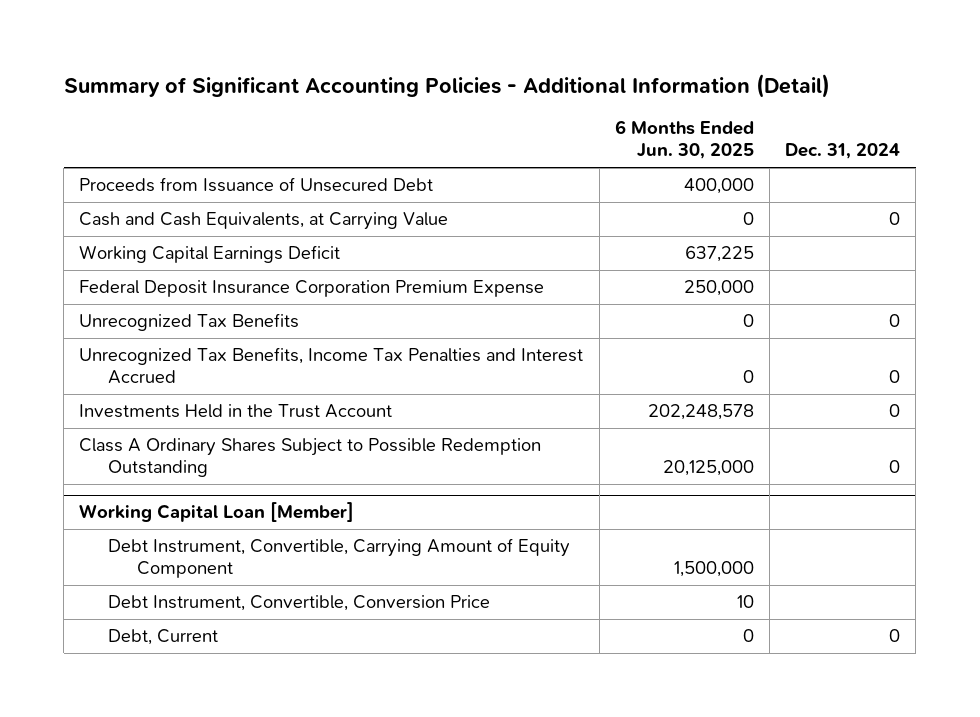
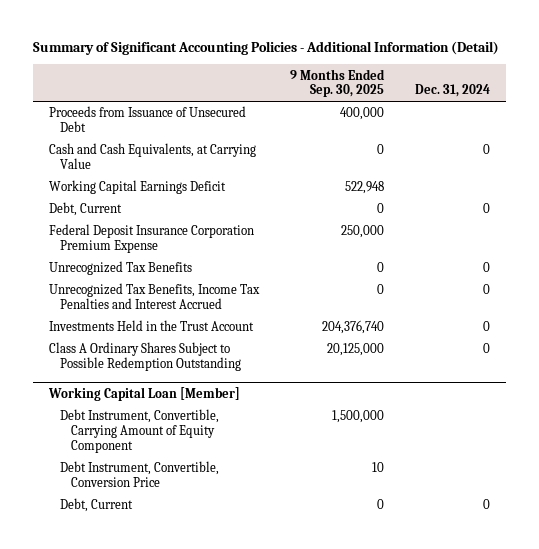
[614,120,754,160] 6 Months Ended Jun. 30, 2025 -> none
none -> [290,68,386,98] 9 Months Ended Sep. 30, 2025
none -> [48,202,122,217] Debt, Current

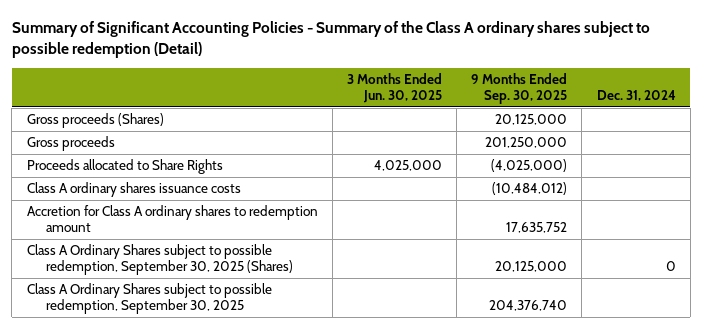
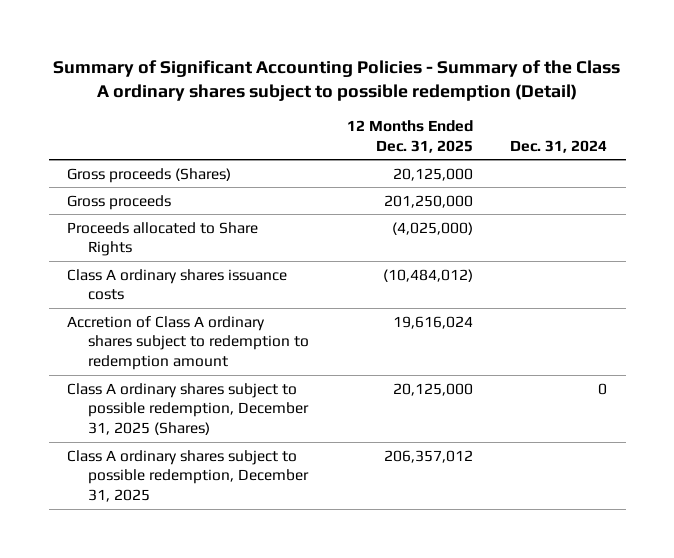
[346,72,442,104] 3 Months Ended Jun. 30, 2025 -> none
[471,72,568,105] 9 Months Ended Sep. 30, 2025 -> none
none -> [346,120,473,153] 12 Months Ended Dec. 31, 2025
[26,205,318,233] Accretion for Class A ordinary shares to redemption amount -> [67,315,310,370] Accretion of Class A ordinary shares subject to redemption to redemption amount
[26,244,294,276] Class A Ordinary Shares subject to possible redemption, September 30, 2025 (Shares) -> [67,382,310,435] Class A ordinary shares subject to possible redemption, December 31, 2025 (Shares)
[26,283,272,315] Class A Ordinary Shares subject to possible redemption, September 30, 2025 -> [67,449,310,502] Class A ordinary shares subject to possible redemption, December 31, 2025

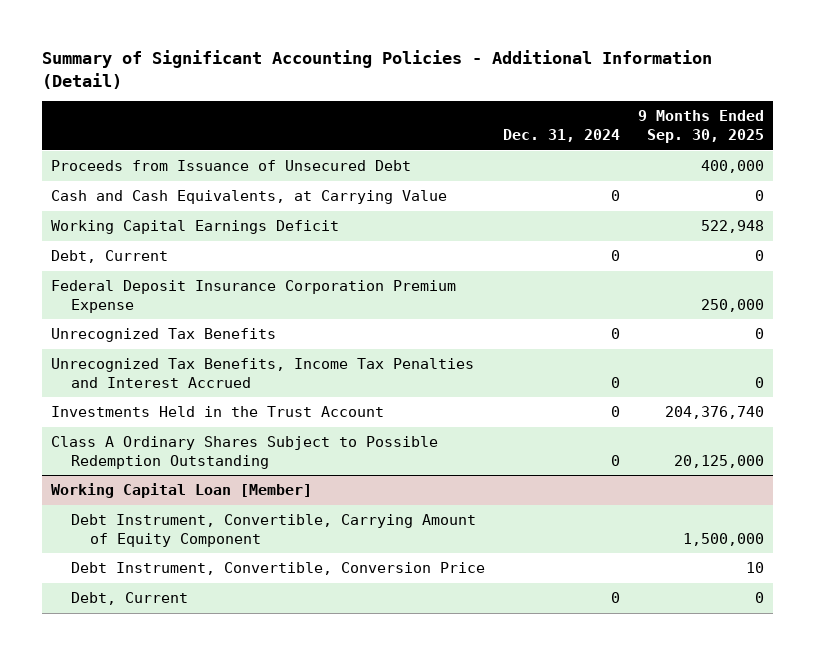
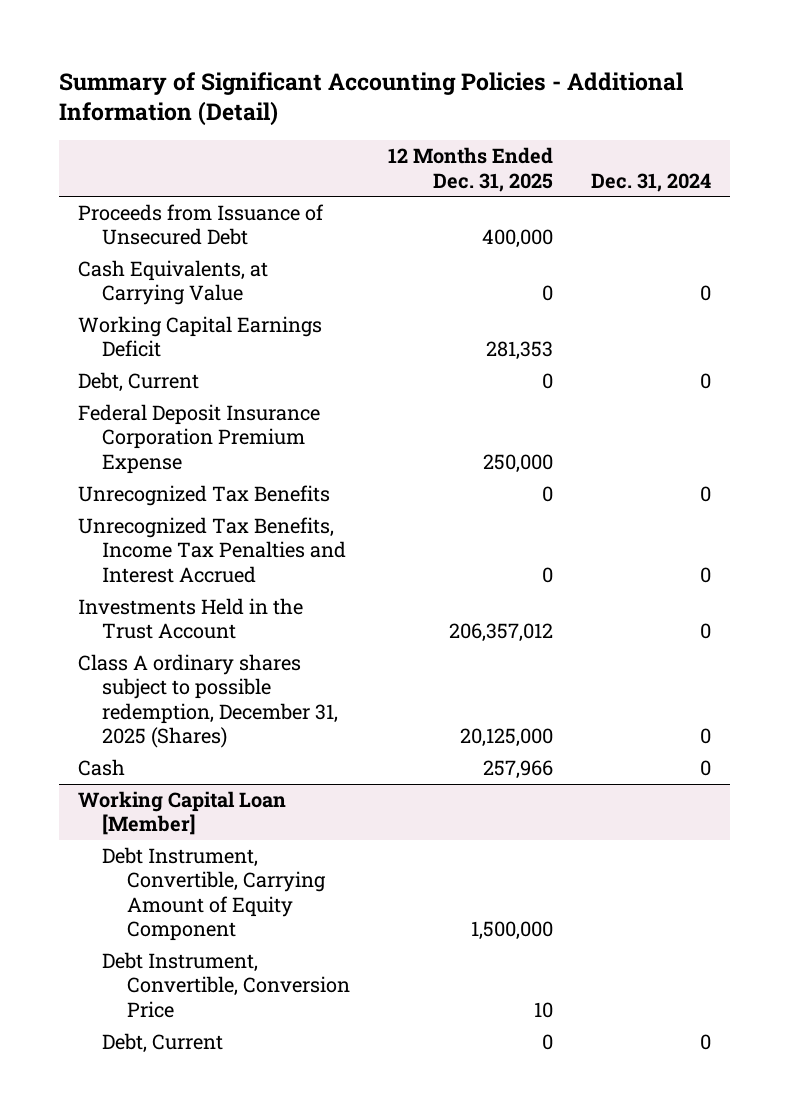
[637,110,764,143] 9 Months Ended Sep. 30, 2025 -> none
none -> [388,147,554,192] 12 Months Ended Dec. 31, 2025
[50,190,447,205] Cash and Cash Equivalents, at Carrying Value -> [77,259,268,306] Cash Equivalents, at Carrying Value
[50,436,438,469] Class A Ordinary Shares Subject to Possible Redemption Outstanding -> [77,653,339,749] Class A ordinary shares subject to possible redemption, December 31, 2025 (Shares)
none -> [77,758,125,776] Cash

